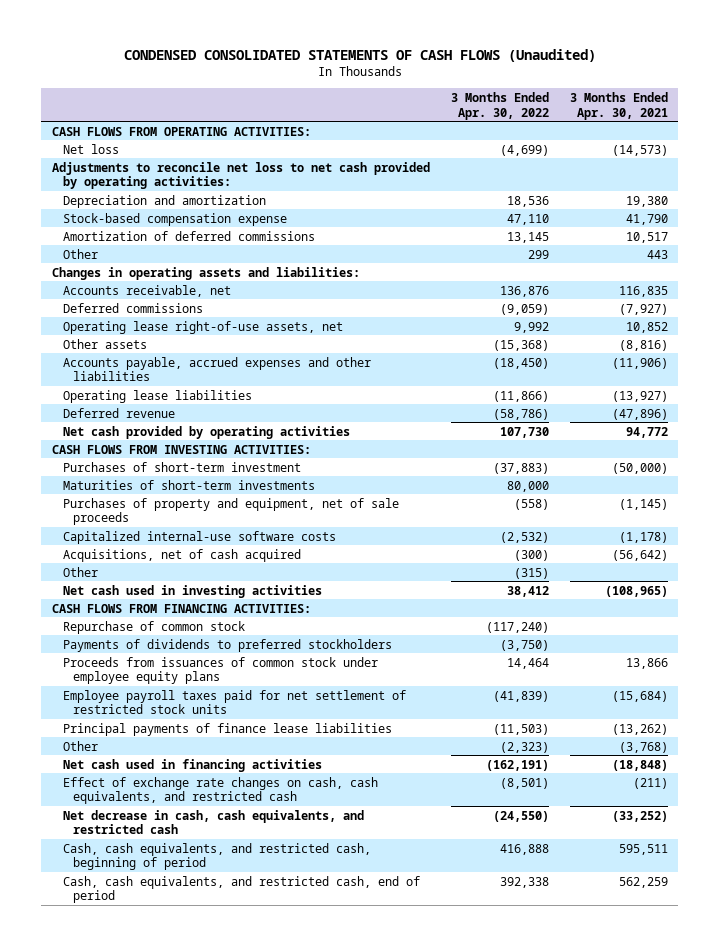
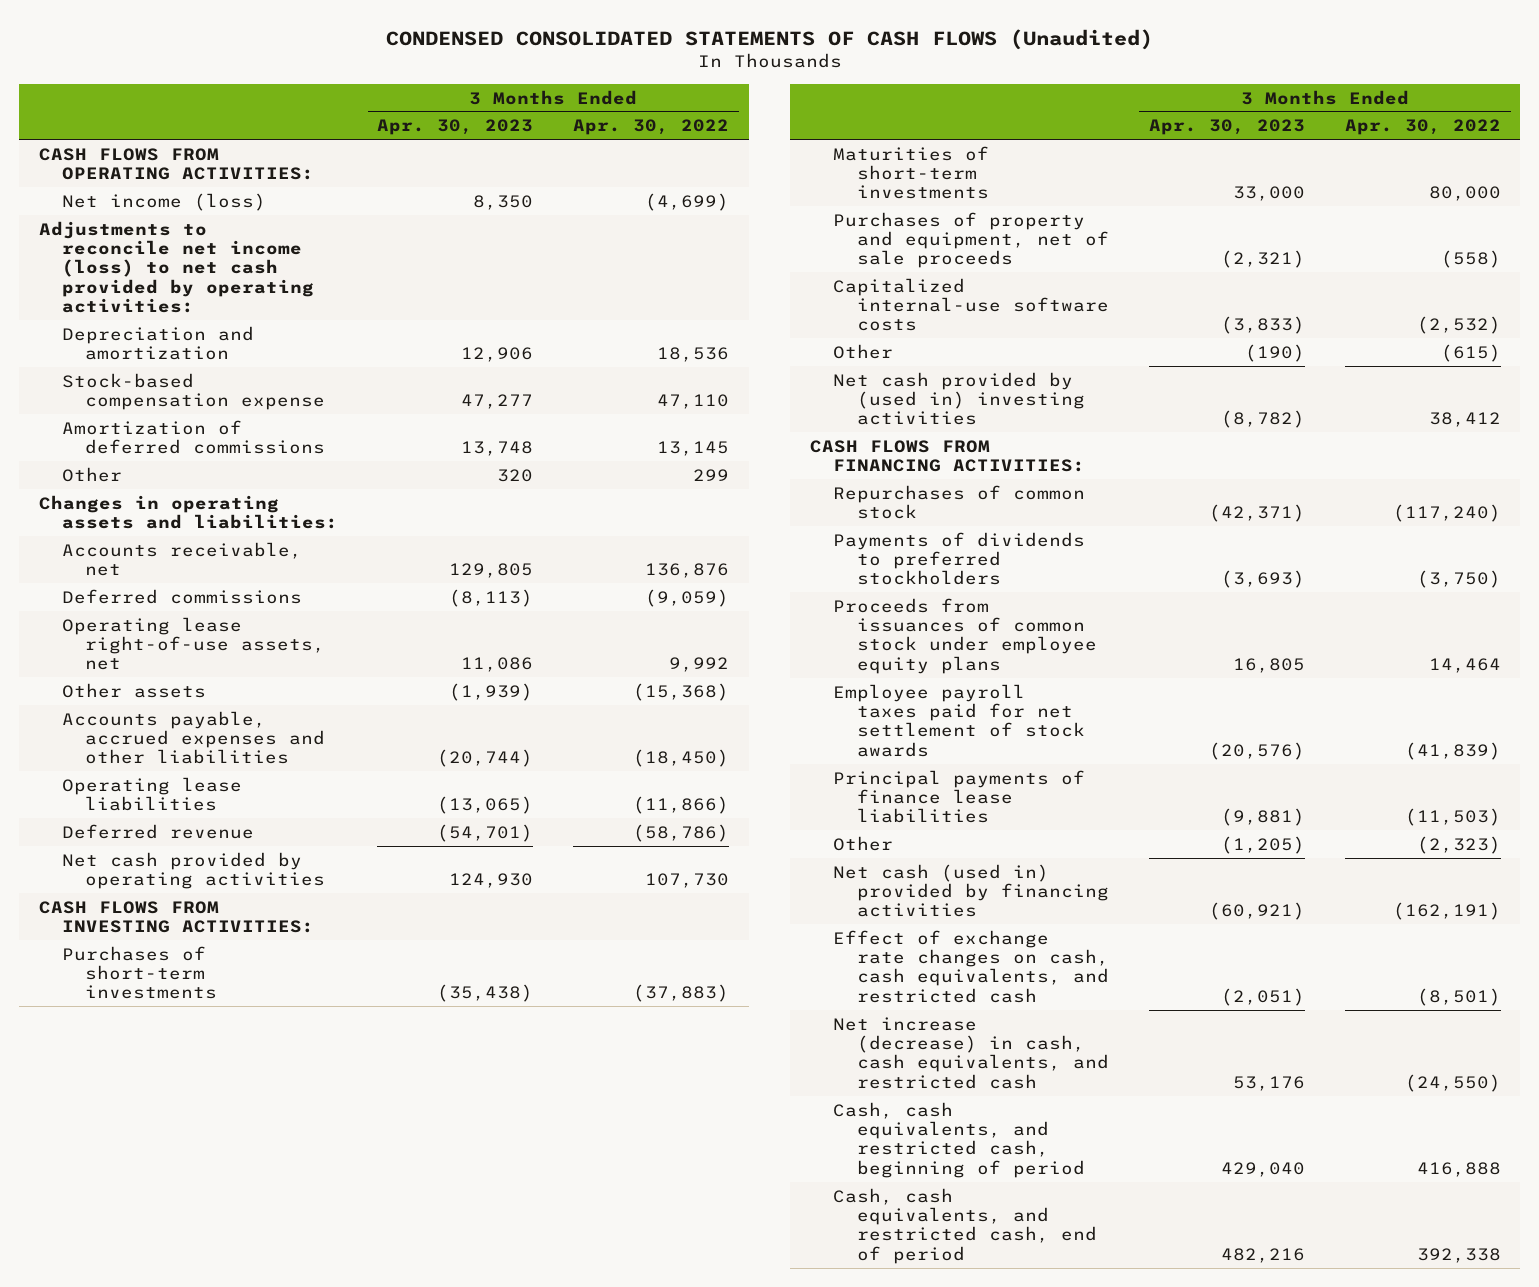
[569,91,668,120] 3 Months Ended Apr. 30, 2021 -> none
none -> [377,119,534,136] Apr. 30, 2023
[62,143,119,154] Net loss -> [61,192,266,211] Net income (loss)
[51,161,430,190] Adjustments to reconcile net loss to net cash provided by operating activities: -> [38,220,314,313] Adjustments to reconcile net income (loss) to net cash provided by operating activities:
[62,461,301,472] Purchases of short-term investment -> [61,945,218,1000] Purchases of short-term investments
[62,548,301,562] Acquisitions, net of cash acquired -> none
[513,567,549,579] (315) -> [1440,343,1501,362] (615)
[62,584,322,598] Net cash used in investing activities -> [833,371,1085,426] Net cash provided by (used in) investing activities
[62,620,245,634] Repurchase of common stock -> [833,484,1086,520] Repurchases of common stock
[62,689,406,715] Employee payroll taxes paid for net settlement of restricted stock units -> [833,683,1085,757] Employee payroll taxes paid for net settlement of stock awards
[62,758,322,772] Net cash used in financing activities -> [833,863,1109,918] Net cash (used in) provided by financing activities
[62,809,364,835] Net decrease in cash, cash equivalents, and restricted cash -> [833,1016,1109,1089] Net increase (decrease) in cash, cash equivalents, and restricted cash

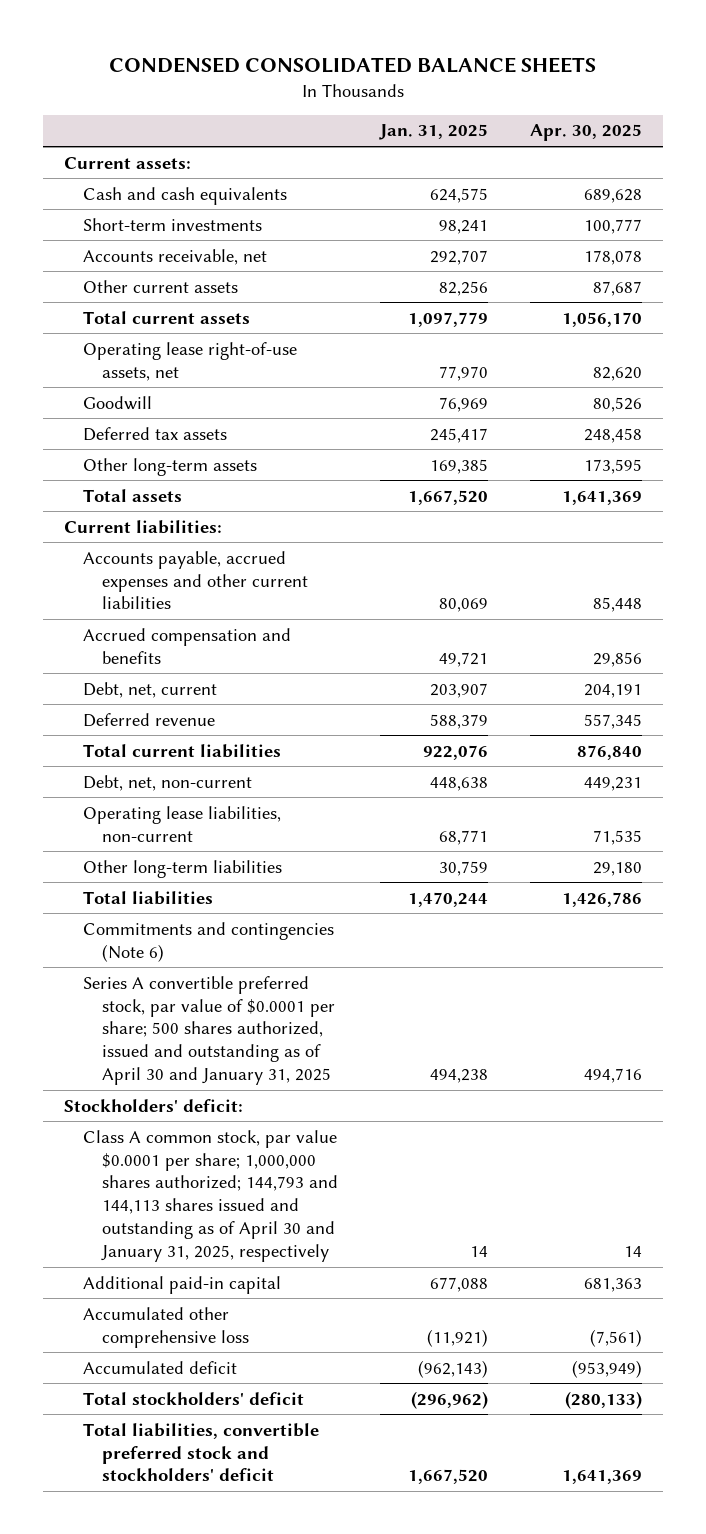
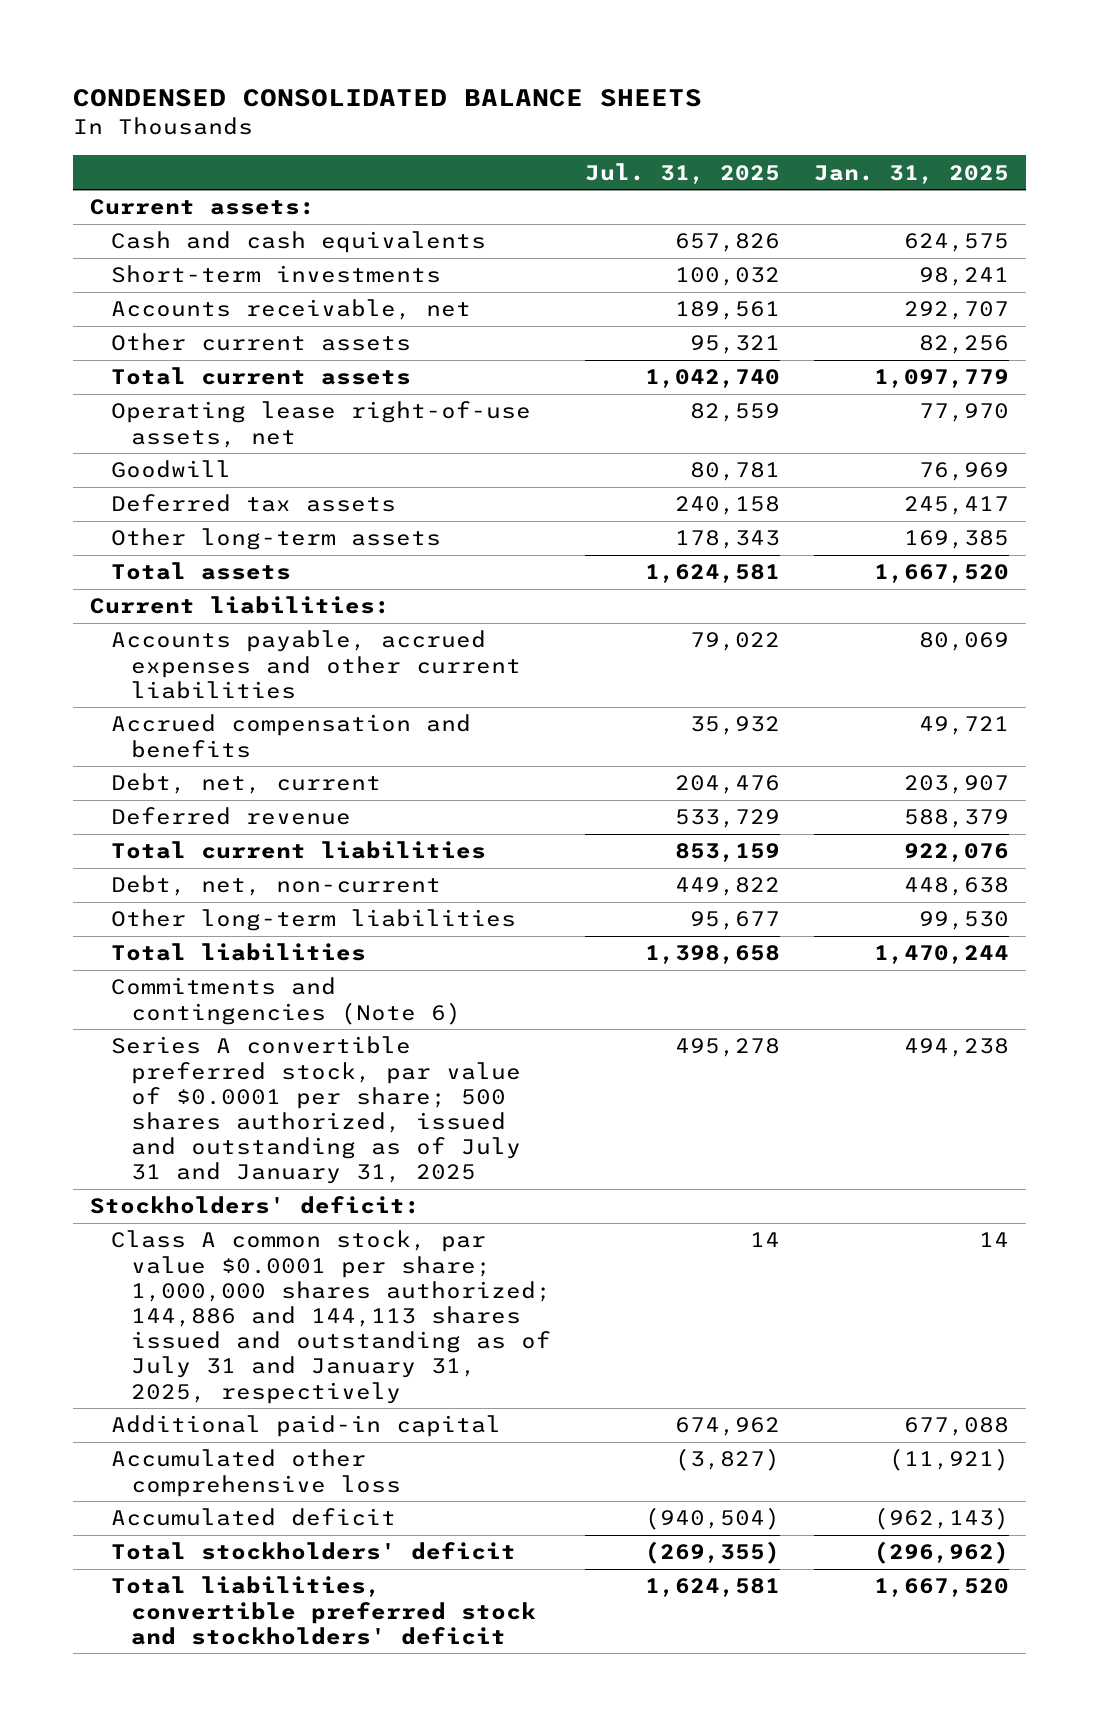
[529,124,642,142] Apr. 30, 2025 -> none
none -> [585,162,781,184] Jul. 31, 2025
[83,805,282,842] Operating lease liabilities, non-current -> none
[439,860,489,876] 30,759 -> [919,911,1010,931] 99,530
[83,975,336,1086] Series A convertible preferred stock, par value of $0.0001 per share; 500 shares authorized, issued and outstanding as of April 30 and January 31, 2025 -> [110,1036,522,1185] Series A convertible preferred stock, par value of $0.0001 per share; 500 shares authorized, issued and outstanding as of July 31 and January 31, 2025
[83,1129,339,1263] Class A common stock, par value $0.0001 per share; 1,000,000 shares authorized; 144,793 and 144,113 shares issued and outstanding as of April 30 and January 31, 2025, respectively -> [110,1230,552,1404] Class A common stock, par value $0.0001 per share; 1,000,000 shares authorized; 144,886 and 144,113 shares issued and outstanding as of July 31 and January 31, 2025, respectively

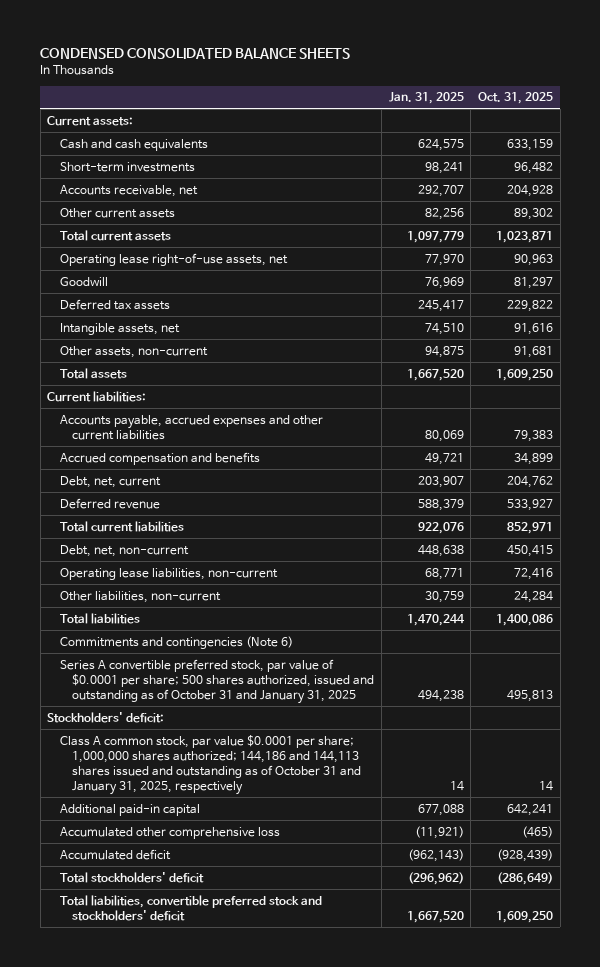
[585,162,781,184] Jul. 31, 2025 -> none
none -> [477,92,553,105] Oct. 31, 2025
none -> [59,322,180,335] Intangible assets, net
[110,528,441,551] Other long-term assets -> [59,345,208,358] Other assets, non-current
[904,530,1010,550] 169,385 -> [424,345,464,358] 94,875
none -> [59,567,278,580] Operating lease liabilities, non-current
[110,909,516,932] Other long-term liabilities -> [59,590,221,603] Other liabilities, non-current
[919,911,1010,931] 99,530 -> [424,590,464,603] 30,759
[110,1036,522,1185] Series A convertible preferred stock, par value of $0.0001 per share; 500 shares authorized, issued and outstanding as of July 31 and January 31, 2025 -> [59,658,375,704] Series A convertible preferred stock, par value of $0.0001 per share; 500 shares authorized, issued and outstanding as of October 31 and January 31, 2025
[110,1230,552,1404] Class A common stock, par value $0.0001 per share; 1,000,000 shares authorized; 144,886 and 144,113 shares issued and outstanding as of July 31 and January 31, 2025, respectively -> [59,734,362,795] Class A common stock, par value $0.0001 per share; 1,000,000 shares authorized; 144,186 and 144,113 shares issued and outstanding as of October 31 and January 31, 2025, respectively

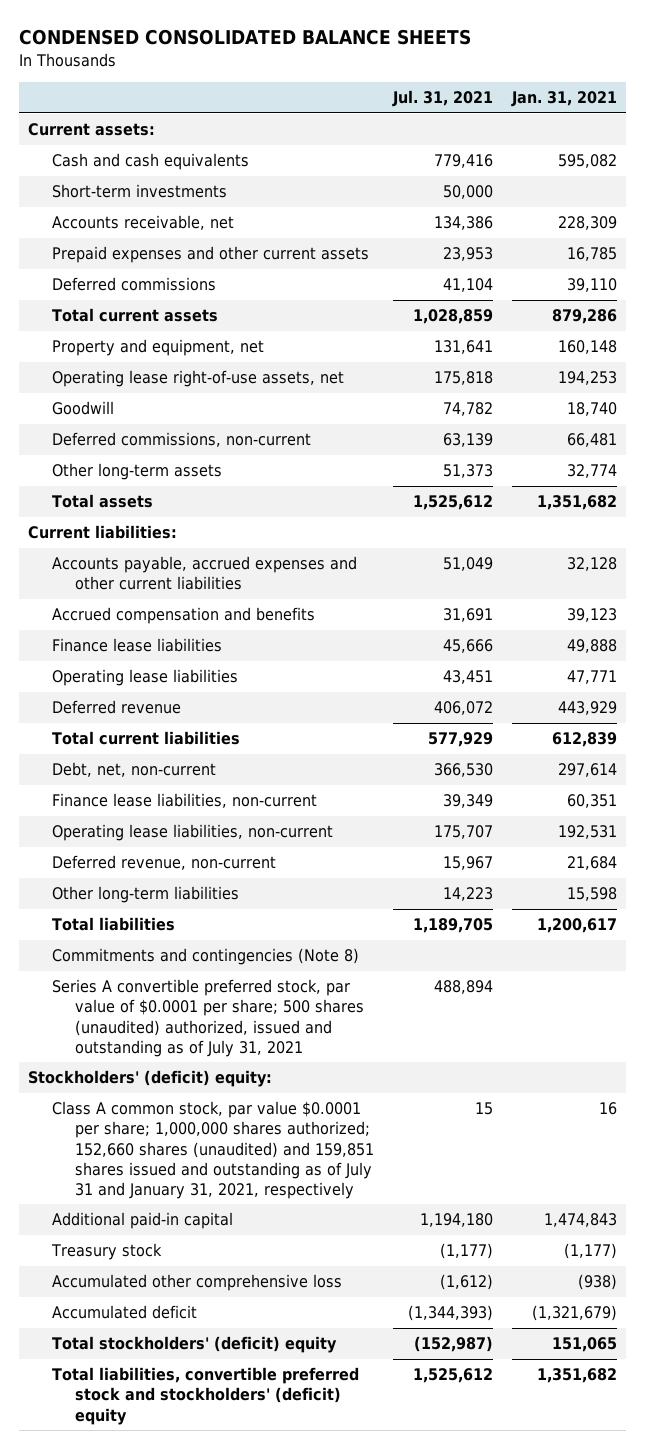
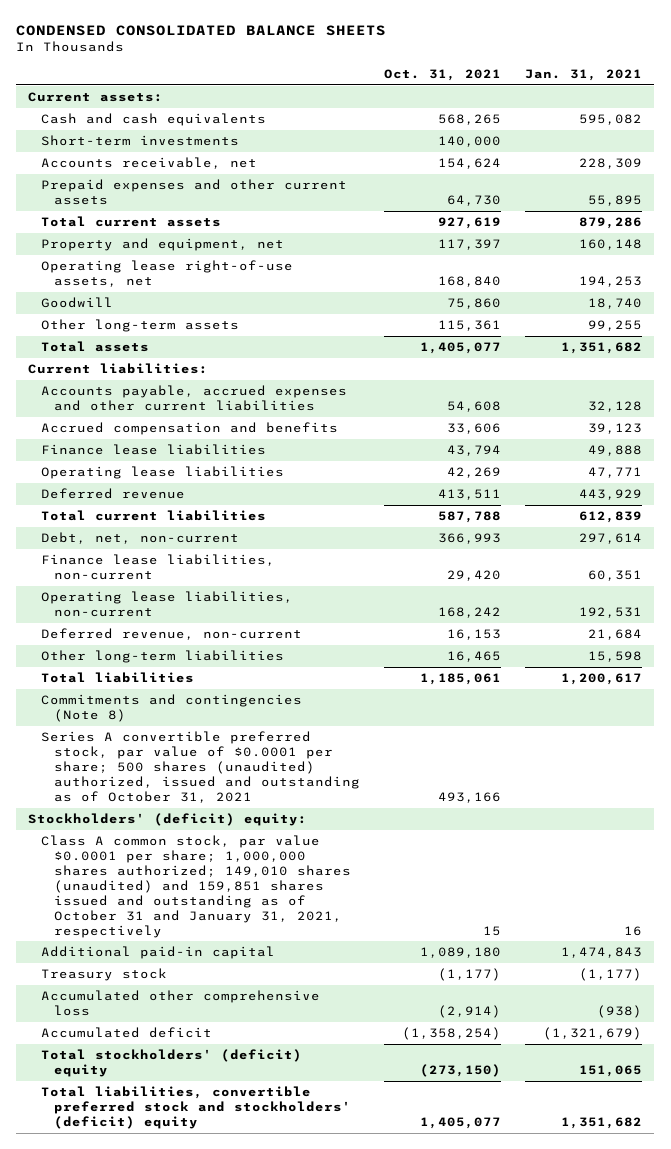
[391,90,493,108] Jul. 31, 2021 -> none
none -> [384,69,502,82] Oct. 31, 2021
[51,277,216,292] Deferred commissions -> none
[566,247,617,262] 16,785 -> [588,195,643,207] 55,895
[51,432,311,448] Deferred commissions, non-current -> none
[566,464,617,479] 32,774 -> [588,320,643,332] 99,255
[51,979,365,1057] Series A convertible preferred stock, par value of $0.0001 per share; 500 shares (unaudited) authorized, issued and outstanding as of July 31, 2021 -> [41,731,360,803] Series A convertible preferred stock, par value of $0.0001 per share; 500 shares (unaudited) authorized, issued and outstanding as of October 31, 2021
[51,1101,375,1199] Class A common stock, par value $0.0001 per share; 1,000,000 shares authorized; 152,660 shares (unaudited) and 159,851 shares issued and outstanding as of July 31 and January 31, 2021, respectively -> [41,835,351,938] Class A common stock, par value $0.0001 per share; 1,000,000 shares authorized; 149,010 shares (unaudited) and 159,851 shares issued and outstanding as of October 31 and January 31, 2021, respectively

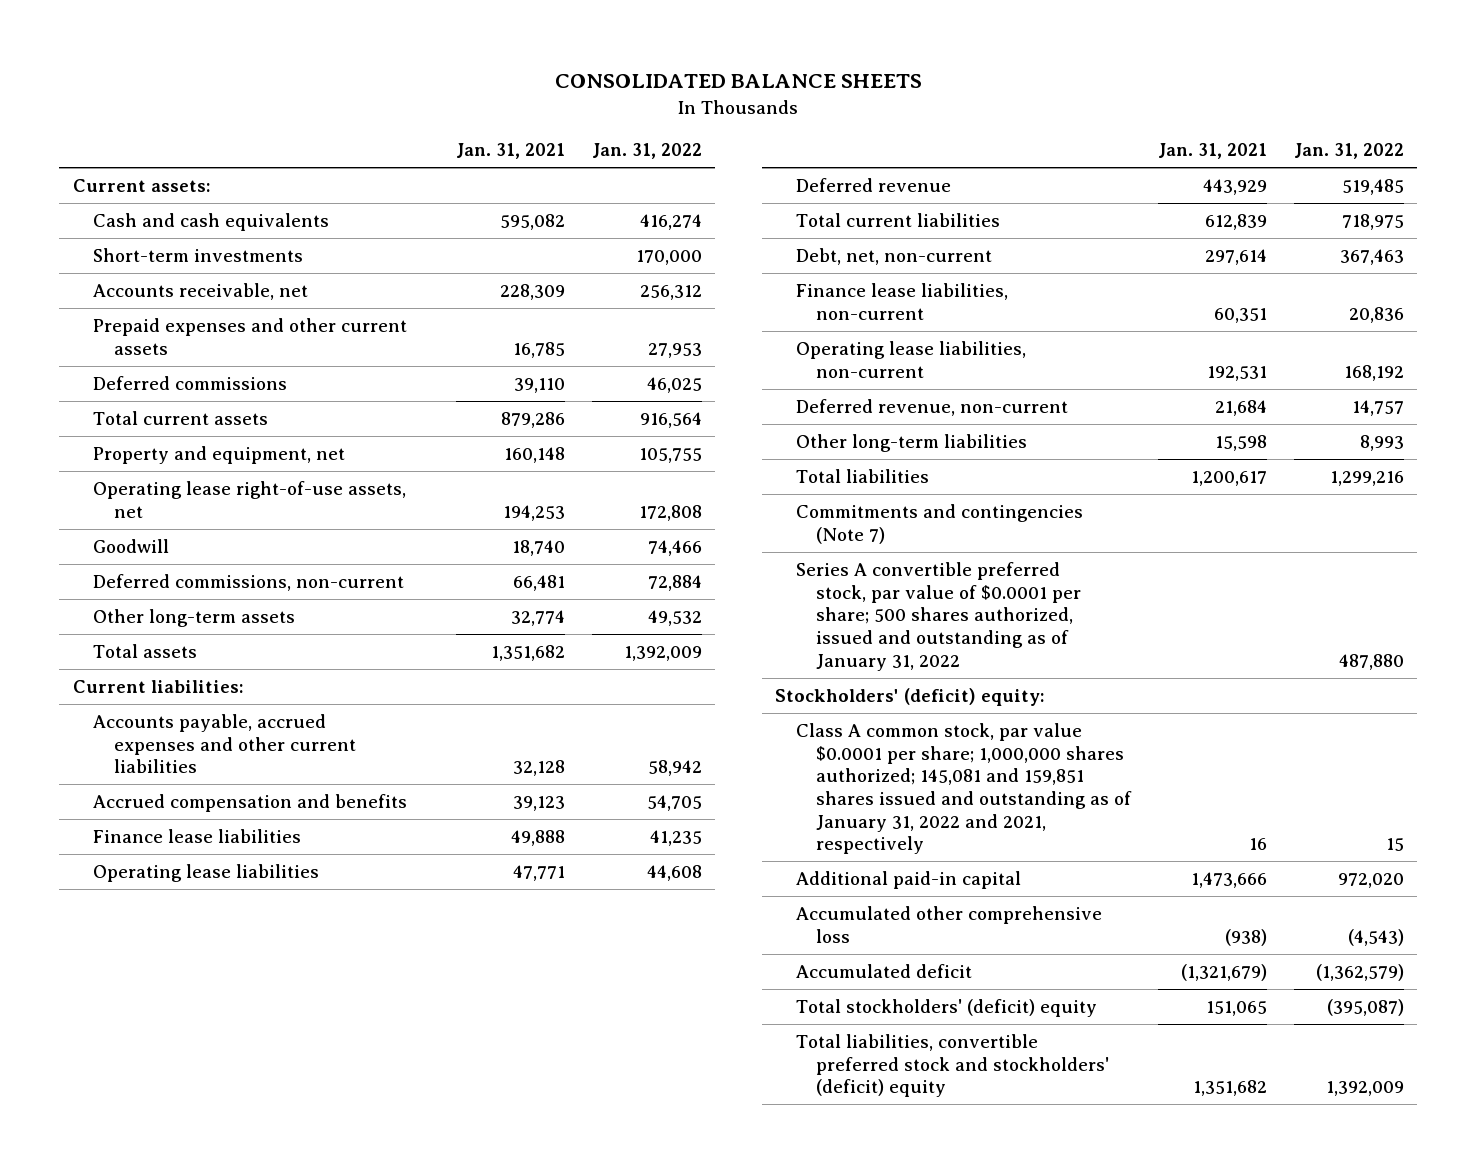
[16,24,387,36] CONDENSED CONSOLIDATED BALANCE SHEETS -> [555,74,923,89] CONSOLIDATED BALANCE SHEETS
[384,69,502,82] Oct. 31, 2021 -> none
none -> [591,143,702,160] Jan. 31, 2022
[588,195,643,207] 55,895 -> [512,341,565,358] 16,785
none -> [93,375,288,390] Deferred commissions
none -> [93,573,405,591] Deferred commissions, non-current
[588,320,643,332] 99,255 -> [510,609,565,626] 32,774
[41,694,303,723] Commitments and contingencies (Note 8) -> [795,503,1083,544] Commitments and contingencies (Note 7)
[41,731,360,803] Series A convertible preferred stock, par value of $0.0001 per share; 500 shares (unaudited) authorized, issued and outstanding as of October 31, 2021 -> [795,561,1082,671] Series A convertible preferred stock, par value of $0.0001 per share; 500 shares authorized, issued and outstanding as of January 31, 2022
[41,968,168,982] Treasury stock -> none
[41,835,351,938] Class A common stock, par value $0.0001 per share; 1,000,000 shares authorized; 149,010 shares (unaudited) and 159,851 shares issued and outstanding as of October 31 and January 31, 2021, respectively -> [795,722,1133,855] Class A common stock, par value $0.0001 per share; 1,000,000 shares authorized; 145,081 and 159,851 shares issued and outstanding as of January 31, 2022 and 2021, respectively
[561,947,643,959] 1,474,843 -> [1190,871,1267,888] 1,473,666

